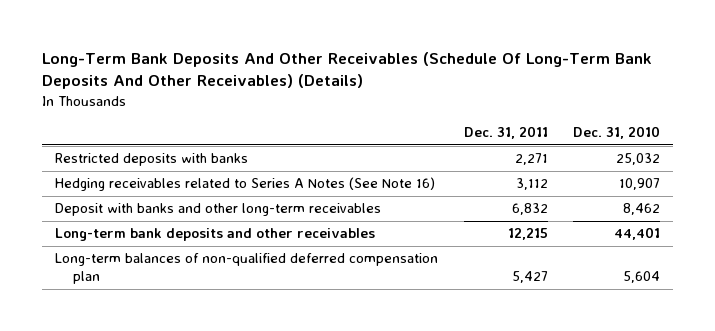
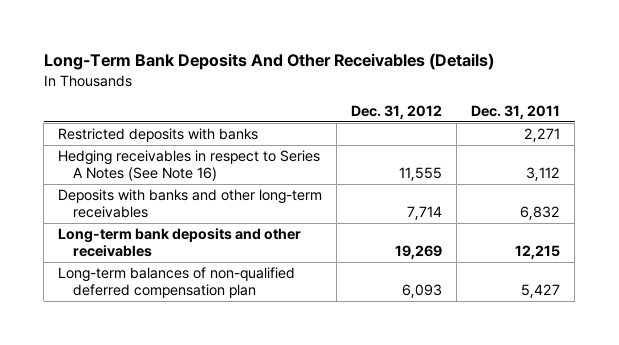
[42,52,653,90] Long-Term Bank Deposits And Other Receivables (Schedule Of Long-Term Bank Deposits And Other Receivables) (Details) -> [43,53,494,71] Long-Term Bank Deposits And Other Receivables (Details)
[573,126,661,140] Dec. 31, 2010 -> none
none -> [351,105,443,120] Dec. 31, 2012
[54,177,435,192] Hedging receivables related to Series A Notes (See Note 16) -> [58,149,321,182] Hedging receivables in respect to Series A Notes (See Note 16)
[54,203,381,217] Deposit with banks and other long-term receivables -> [58,188,323,219] Deposits with banks and other long-term receivables

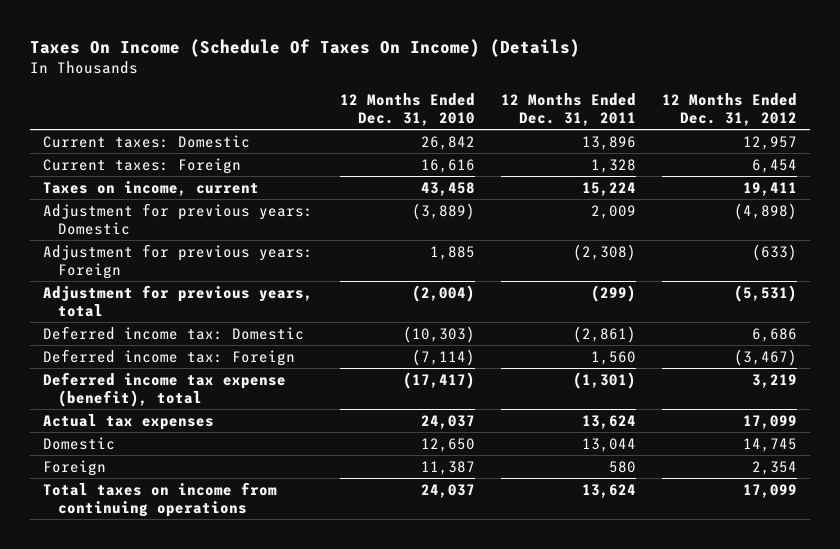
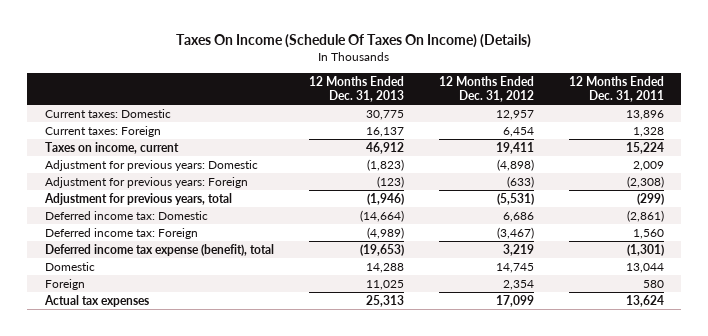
[339,92,475,126] 12 Months Ended Dec. 31, 2010 -> none
none -> [308,76,404,102] 12 Months Ended Dec. 31, 2013
[43,481,278,517] Total taxes on income from continuing operations -> none
[43,413,215,430] Actual tax expenses -> [43,294,149,307] Actual tax expenses

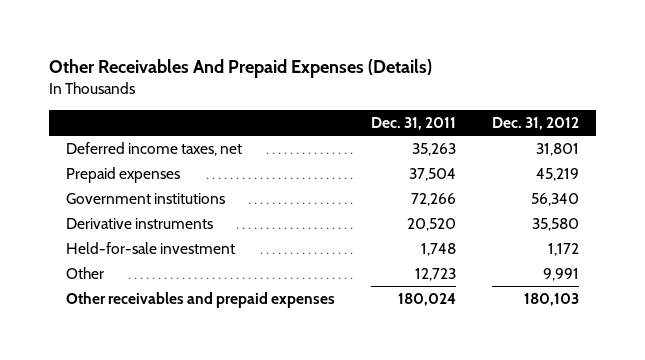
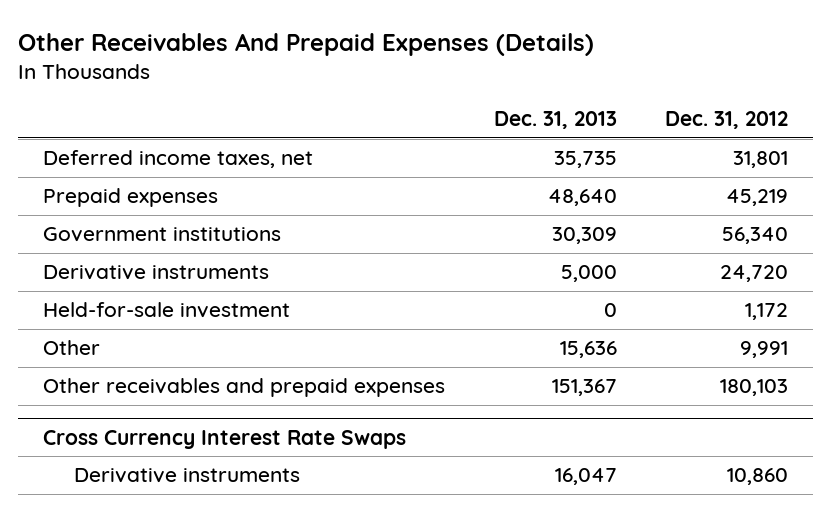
[370,117,456,131] Dec. 31, 2011 -> none
none -> [493,111,617,130] Dec. 31, 2013
[531,218,579,232] 35,580 -> [720,265,789,283] 24,720
none -> [42,429,406,449] Cross Currency Interest Rate Swaps
none -> [74,468,301,484] Derivative instruments

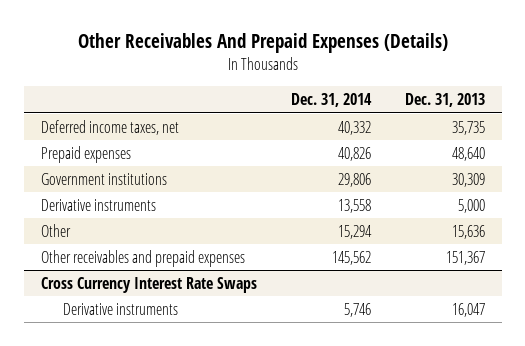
[665,111,789,130] Dec. 31, 2012 -> none
none -> [290,93,372,108] Dec. 31, 2014
[42,302,290,319] Held-for-sale investment -> none

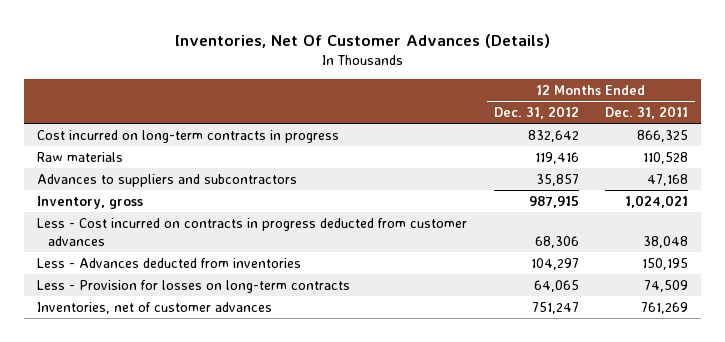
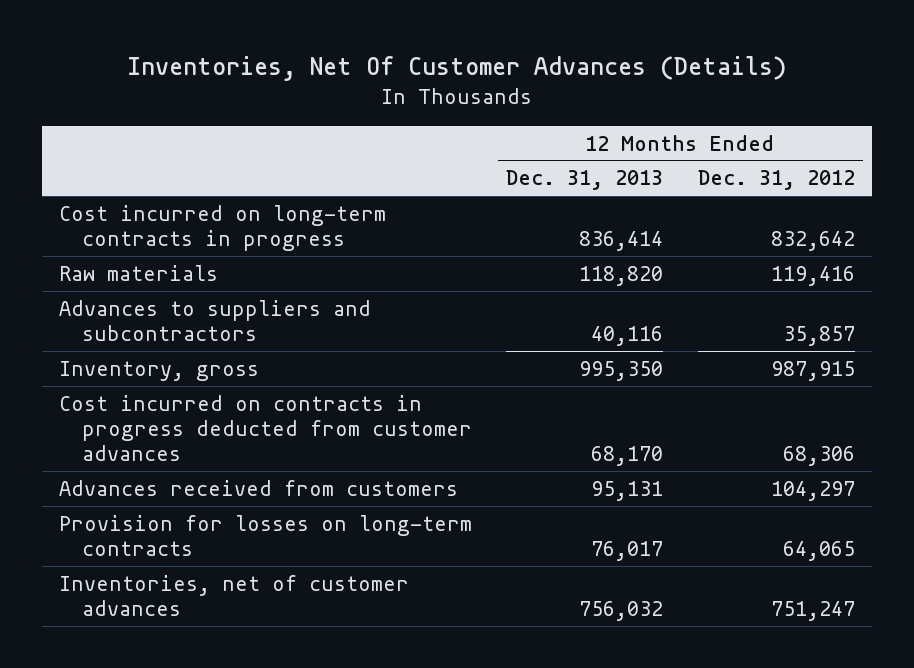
[605,106,689,120] Dec. 31, 2011 -> none
none -> [506,170,664,191] Dec. 31, 2013
[37,217,468,246] Less - Cost incurred on contracts in progress deducted from customer advances -> [59,394,472,462] Cost incurred on contracts in progress deducted from customer advances
[37,257,302,268] Less - Advances deducted from inventories -> [59,479,459,496] Advances received from customers
[37,279,351,293] Less - Provision for losses on long-term contracts -> [59,514,473,556] Provision for losses on long-term contracts

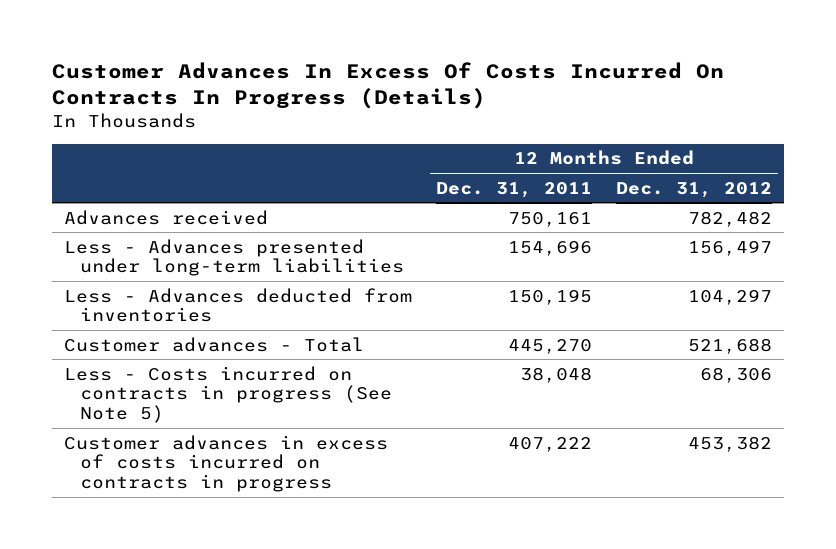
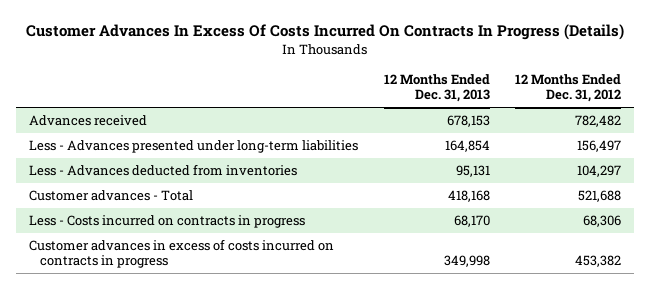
[435,181,592,198] Dec. 31, 2011 -> none
none -> [383,74,490,103] 12 Months Ended Dec. 31, 2013
[63,365,392,424] Less - Costs incurred on contracts in progress (See Note 5) -> [29,215,306,229] Less - Costs incurred on contracts in progress

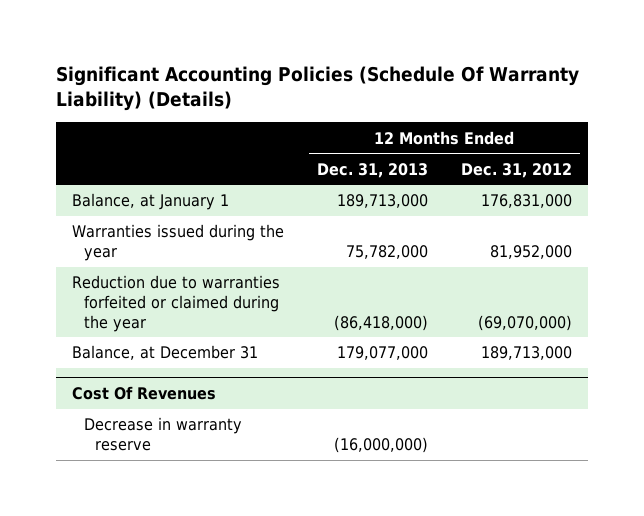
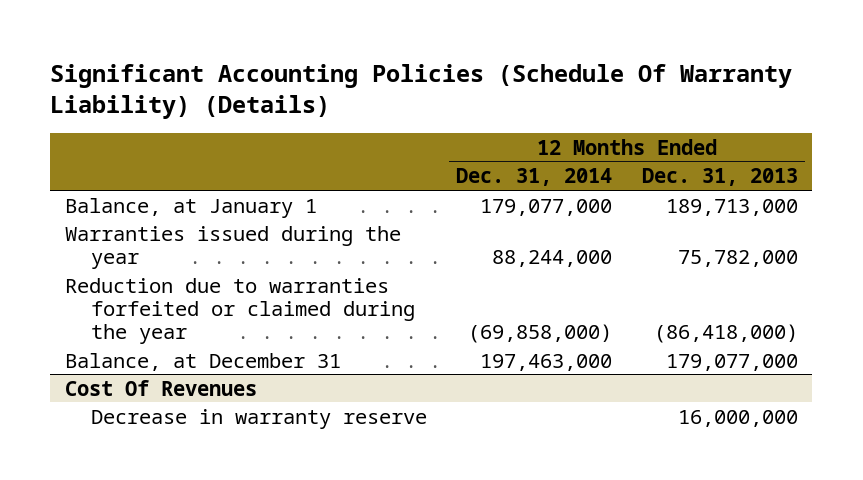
[460,162,572,178] Dec. 31, 2012 -> none
none -> [456,168,613,187] Dec. 31, 2014
[333,437,428,454] (16,000,000) -> [677,409,798,427] 16,000,000

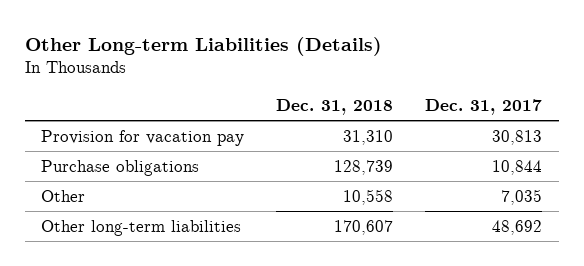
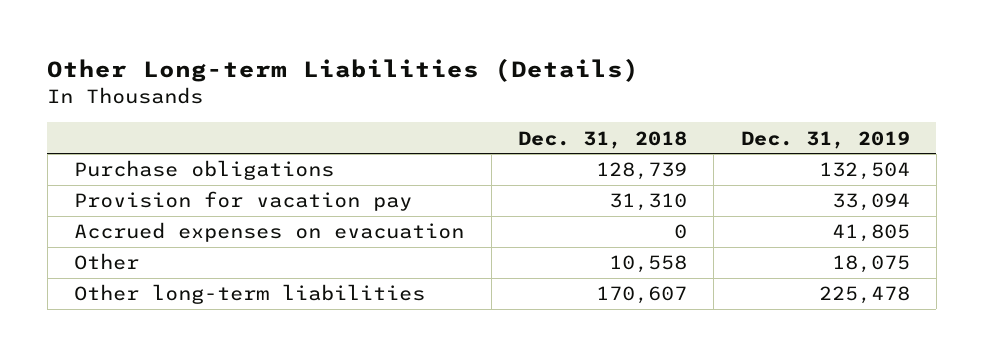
[425,98,543,115] Dec. 31, 2017 -> none
none -> [740,130,910,149] Dec. 31, 2019
[41,129,245,146] Provision for vacation pay -> [74,191,413,212] Provision for vacation pay
none -> [74,222,465,243] Accrued expenses on evacuation

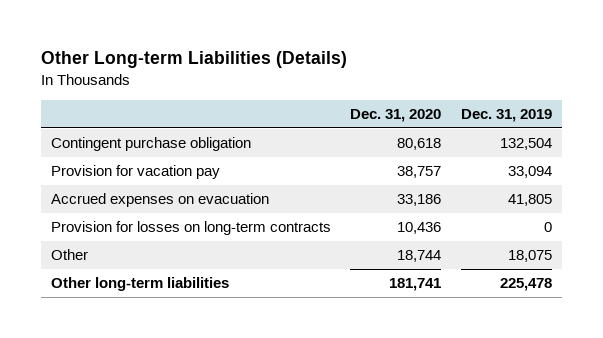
[517,130,687,149] Dec. 31, 2018 -> none
none -> [350,109,442,123] Dec. 31, 2020
[74,160,335,181] Purchase obligations -> [50,137,251,152] Contingent purchase obligation
none -> [50,221,331,236] Provision for losses on long-term contracts

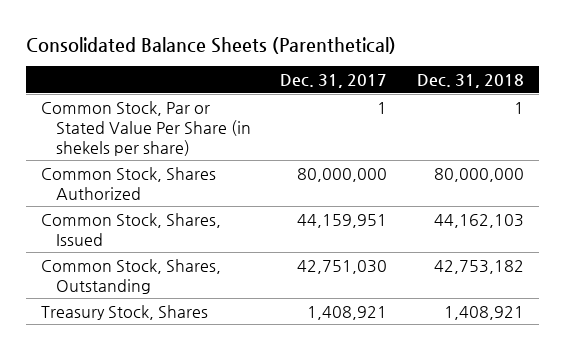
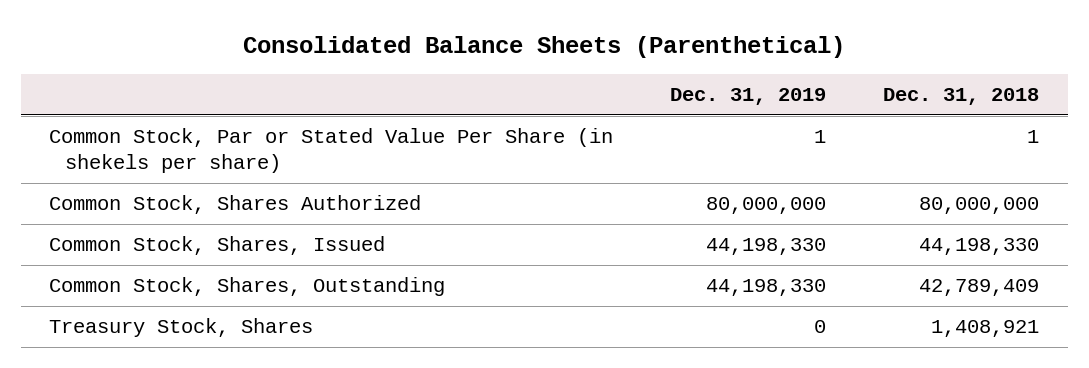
[280,73,388,88] Dec. 31, 2017 -> none
none -> [670,88,827,106] Dec. 31, 2019
[434,213,525,228] 44,162,103 -> [919,238,1040,256] 44,198,330
[434,259,525,274] 42,753,182 -> [919,279,1040,297] 42,789,409

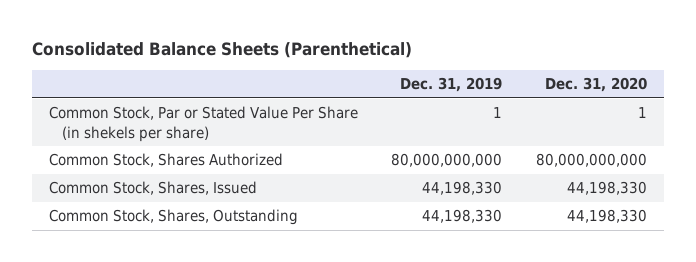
[883,88,1040,106] Dec. 31, 2018 -> none
none -> [544,77,647,93] Dec. 31, 2020
[706,197,827,215] 80,000,000 -> [391,153,503,168] 80,000,000,000
[49,318,314,338] Treasury Stock, Shares -> none

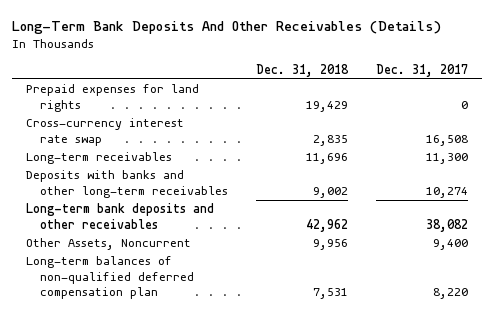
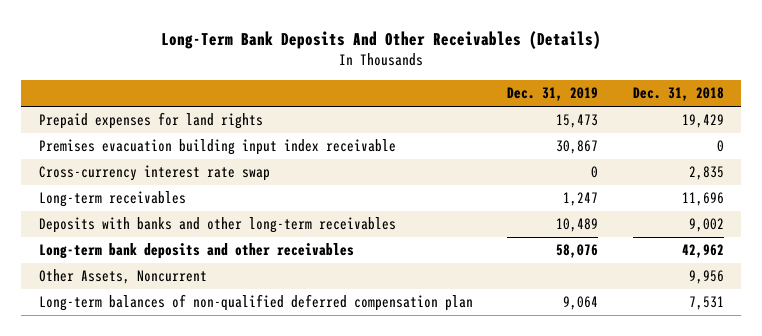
[375,63,468,77] Dec. 31, 2017 -> none
none -> [507,87,599,102] Dec. 31, 2019
none -> [38,139,396,156] Premises evacuation building input index receivable

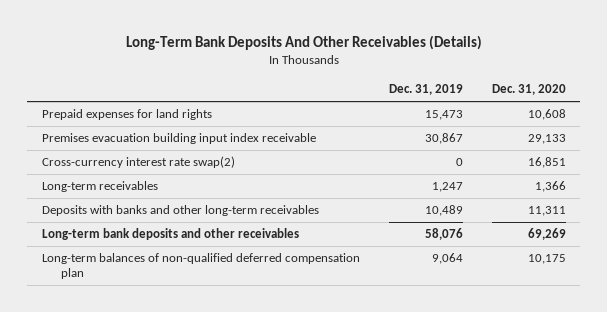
[632,87,724,102] Dec. 31, 2018 -> none
none -> [491,84,566,96] Dec. 31, 2020
[38,165,270,182] Cross-currency interest rate swap -> [41,156,235,169] Cross-currency interest rate swap(2)
[38,269,207,285] Other Assets, Noncurrent -> none

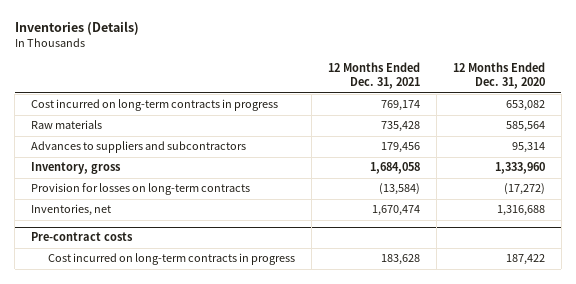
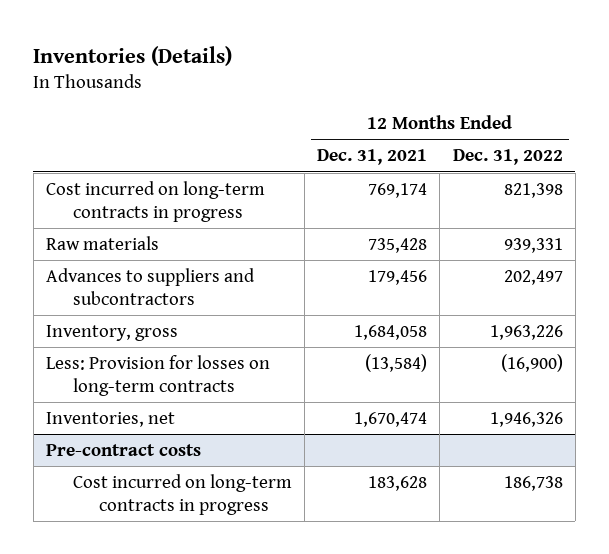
[452,62,545,90] 12 Months Ended Dec. 31, 2020 -> none
none -> [452,149,563,166] Dec. 31, 2022
[30,183,250,196] Provision for losses on long-term contracts -> [45,355,270,396] Less: Provision for losses on long-term contracts

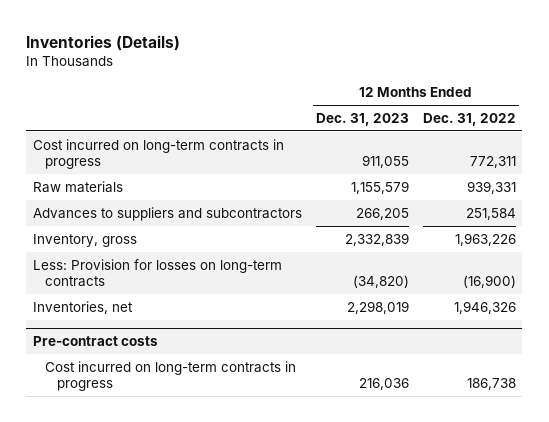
[317,149,428,166] Dec. 31, 2021 -> none
none -> [315,112,409,126] Dec. 31, 2023
[503,183,563,199] 821,398 -> [469,156,516,169] 772,311
[503,270,563,286] 202,497 -> [465,207,516,220] 251,584

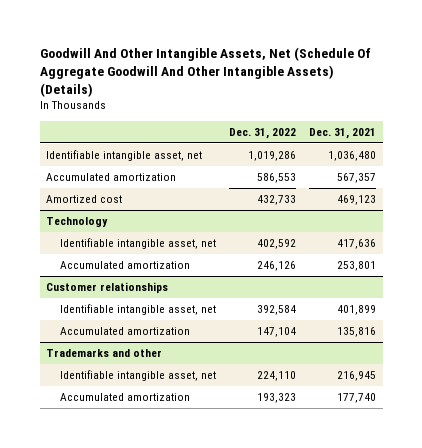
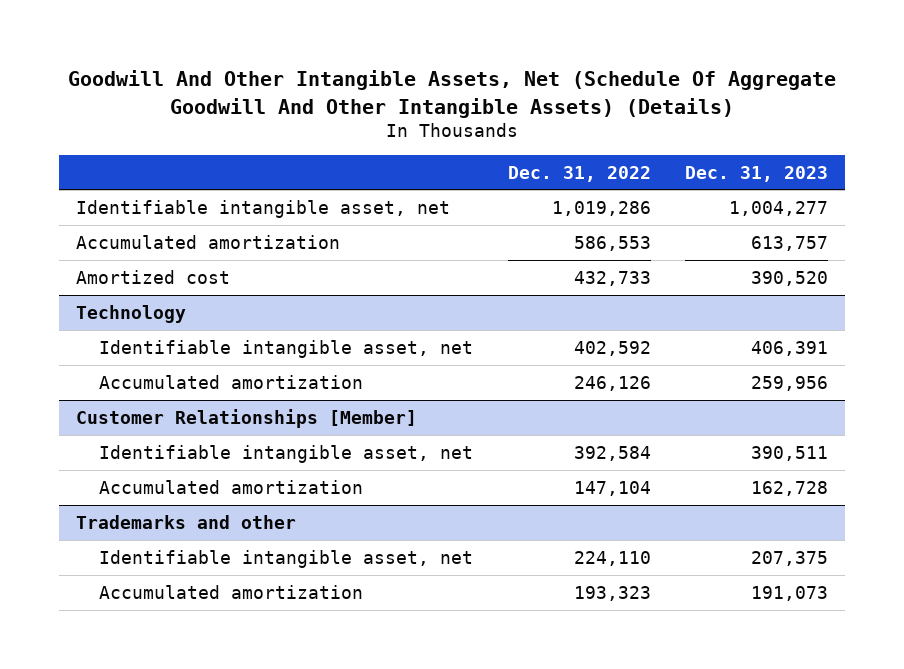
[309,127,377,139] Dec. 31, 2021 -> none
none -> [685,165,829,182] Dec. 31, 2023
[46,282,169,294] Customer relationships -> [76,408,418,428] Customer Relationships [Member]

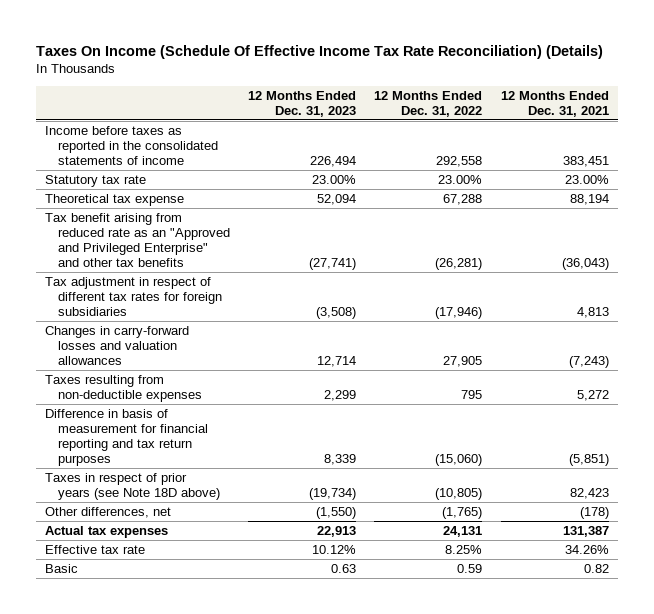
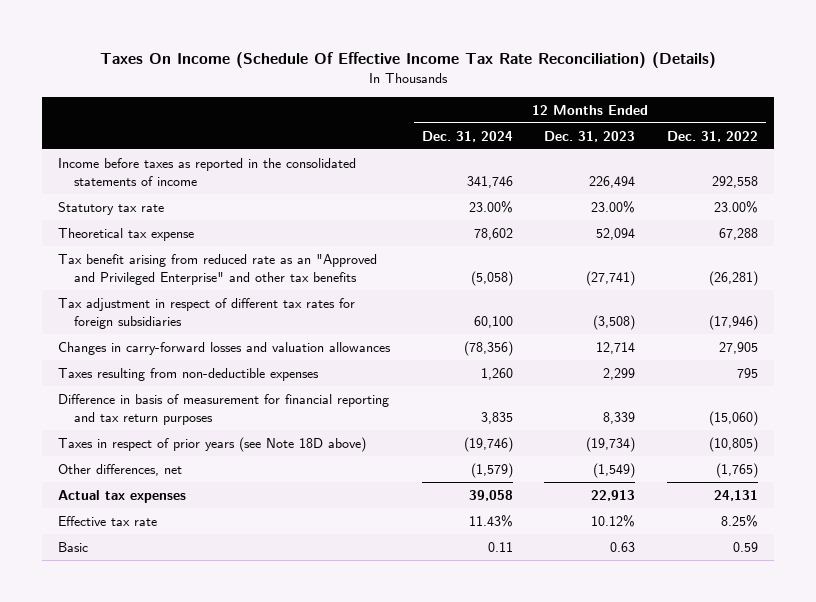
[500,90,609,117] 12 Months Ended Dec. 31, 2021 -> none
none -> [421,130,513,142] Dec. 31, 2024
[316,506,357,519] (1,550) -> [593,462,636,478] (1,549)

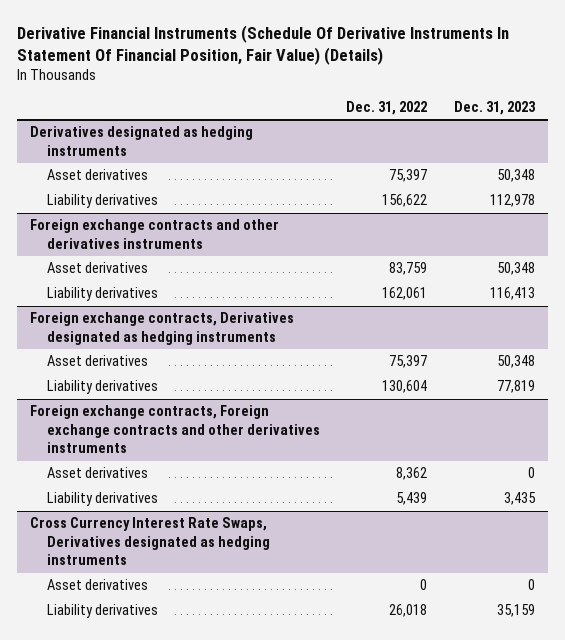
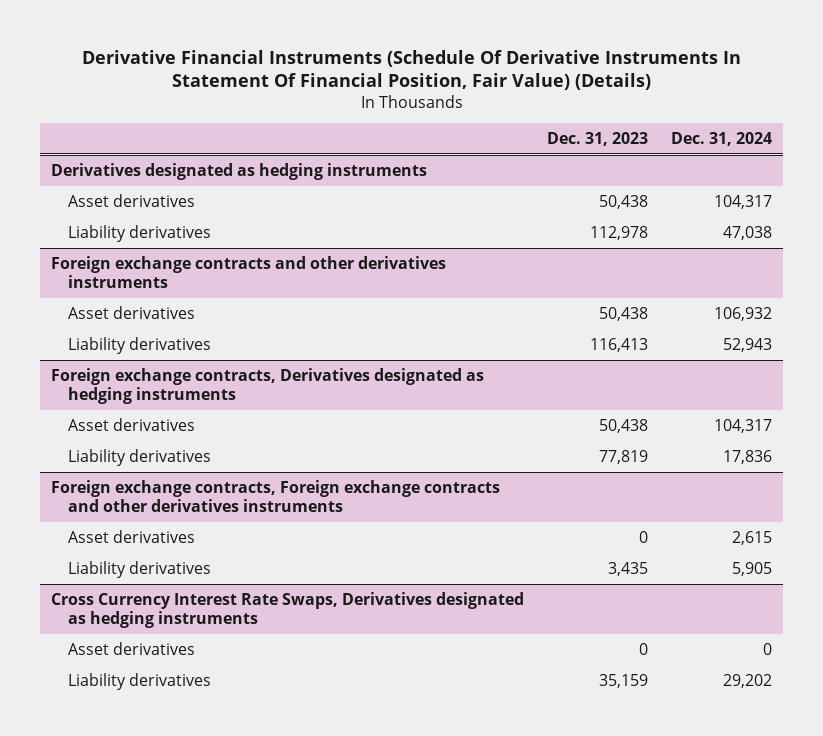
[346,101,428,116] Dec. 31, 2022 -> none
none -> [670,132,772,147] Dec. 31, 2024
[496,169,535,183] 50,348 -> [599,194,649,209] 50,438
[496,262,535,276] 50,348 -> [599,306,649,321] 50,438
[496,355,535,369] 50,348 -> [599,418,649,433] 50,438

